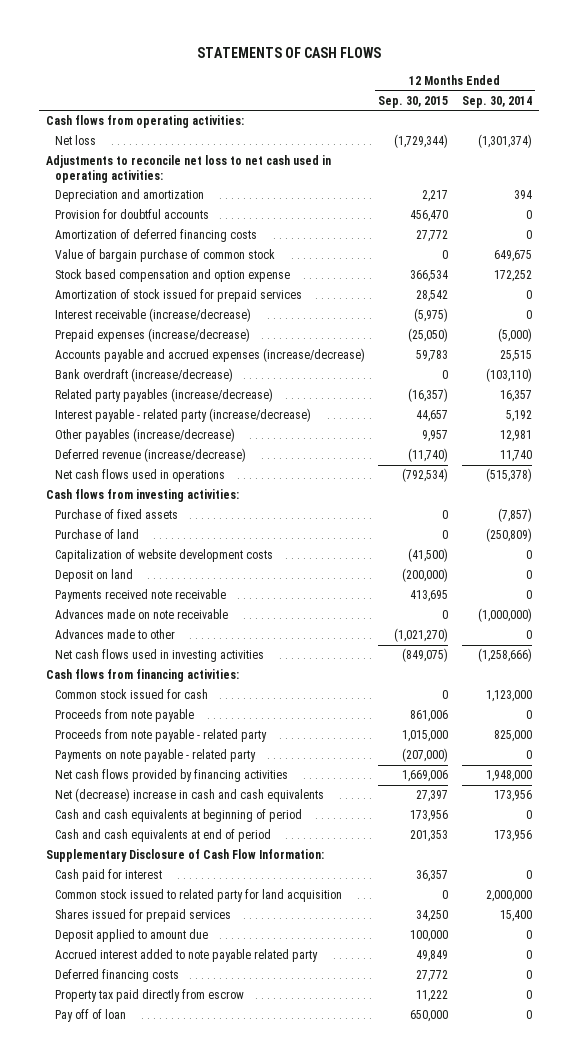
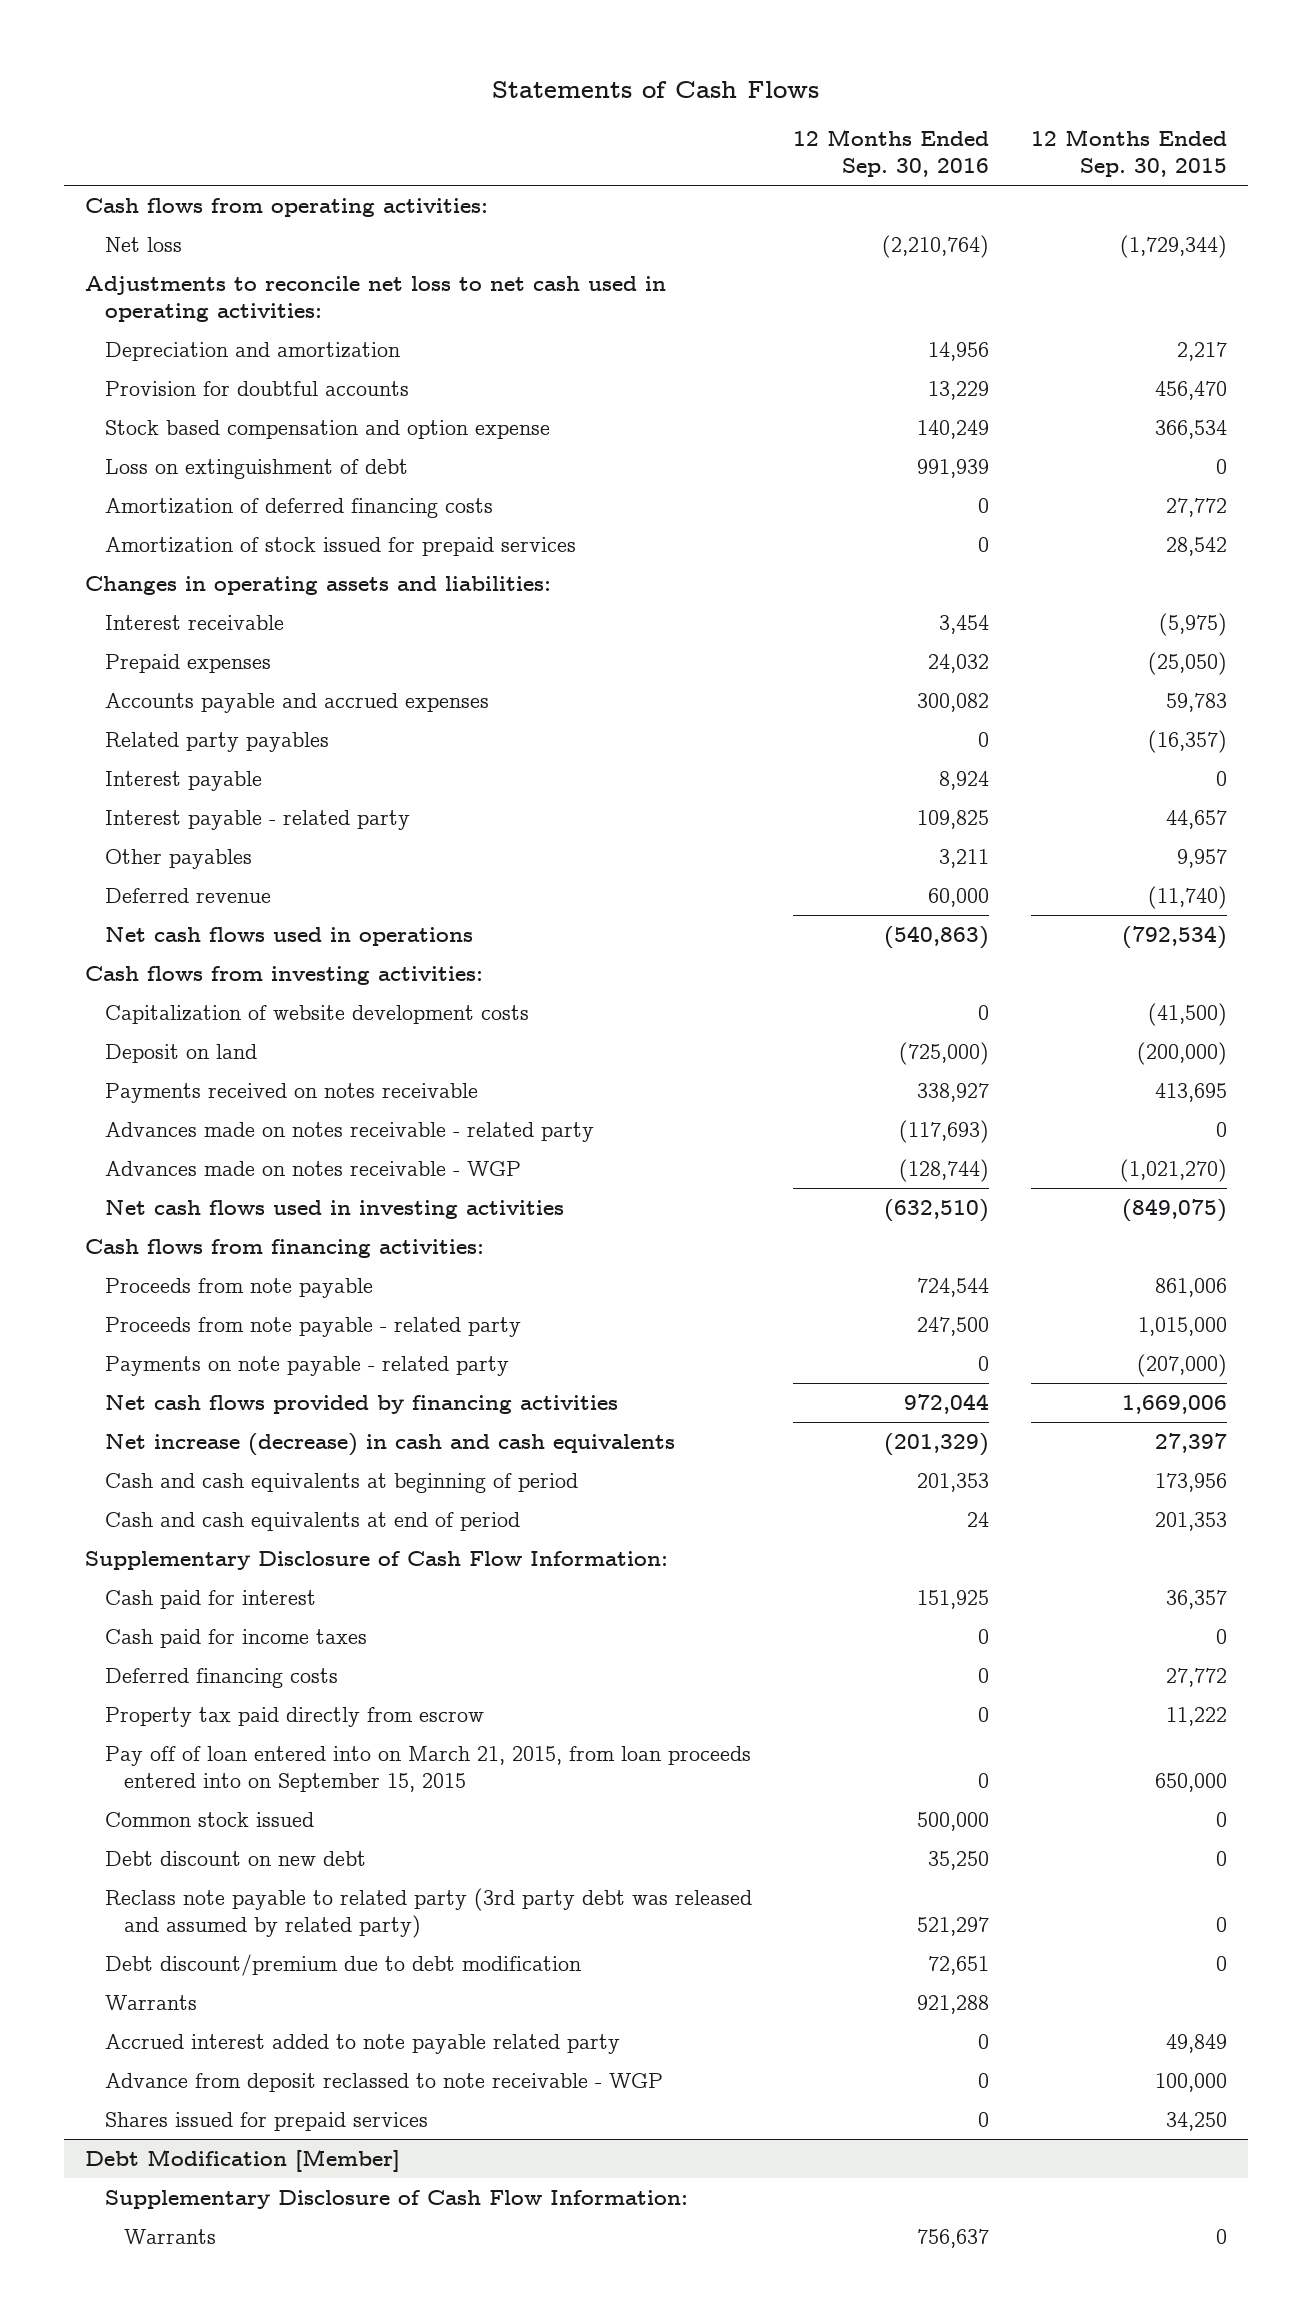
[196,46,381,58] STATEMENTS OF CASH FLOWS -> [491,80,819,98] Statements of Cash Flows
[462,95,533,108] Sep. 30, 2014 -> none
none -> [793,128,990,178] 12 Months Ended Sep. 30, 2016
[54,249,275,263] Value of bargain purchase of common stock -> none
none -> [104,458,408,479] Loss on extinguishment of debt
[54,229,257,243] Amortization of deferred financing costs -> [104,497,493,518] Amortization of deferred financing costs
[54,368,233,383] Bank overdraft (increase/decrease) -> none
none -> [85,575,552,595] Changes in operating assets and liabilities:
[54,308,251,323] Interest receivable (increase/decrease) -> [104,614,284,630] Interest receivable
[54,328,250,343] Prepaid expenses (increase/decrease) -> [104,653,271,673] Prepaid expenses
[54,348,365,363] Accounts payable and accrued expenses (increase/decrease) -> [104,692,489,713] Accounts payable and accrued expenses
[54,388,273,403] Related party payables (increase/decrease) -> [104,731,329,752] Related party payables
none -> [104,770,262,791] Interest payable
[54,408,311,423] Interest payable - related party (increase/decrease) -> [104,809,410,830] Interest payable - related party
[54,428,235,443] Other payables (increase/decrease) -> [104,848,252,869] Other payables
[54,448,246,463] Deferred revenue (increase/decrease) -> [104,887,271,903] Deferred revenue
[54,509,178,520] Purchase of fixed assets -> none
[54,529,139,540] Purchase of land -> none
[54,589,226,603] Payments received note receivable -> [104,1082,478,1103] Payments received on notes receivable
[54,609,228,620] Advances made on note receivable -> [104,1121,594,1142] Advances made on notes receivable - related party
[54,629,175,640] Advances made to other -> [104,1160,521,1176] Advances made on notes receivable - WGP
[54,689,208,700] Common stock issued for cash -> none
[54,788,324,803] Net (decrease) increase in cash and cash equivalents -> [104,1432,675,1456] Net increase (decrease) in cash and cash equivalents
[54,889,342,903] Common stock issued to related party for land acquisition -> none
[54,929,208,943] Deposit applied to amount due -> none
none -> [104,1628,367,1648] Cash paid for income taxes
[54,1009,126,1023] Pay off of loan -> [104,1745,751,1793] Pay off of loan entered into on March 21, 2015, from loan proceeds entered into on September 15, 2015
none -> [104,1811,314,1827] Common stock issued
none -> [104,1850,366,1866] Debt discount on new debt
none -> [104,1887,752,1939] Reclass note payable to related party (3rd party debt was released and assumed by related party)
none -> [104,1953,581,1976] Debt discount/premium due to debt modification
none -> [104,1994,197,2010] Warrants
[54,949,318,963] Accrued interest added to note payable related party -> [104,2033,620,2054] Accrued interest added to note payable related party
none -> [104,2072,663,2092] Advance from deposit reclassed to note receivable - WGP
[54,909,231,923] Shares issued for prepaid services -> [104,2111,428,2131] Shares issued for prepaid services
none -> [85,2148,401,2172] Debt Modification [Member]
none -> [104,2189,688,2209] Supplementary Disclosure of Cash Flow Information:
none -> [124,2228,217,2244] Warrants

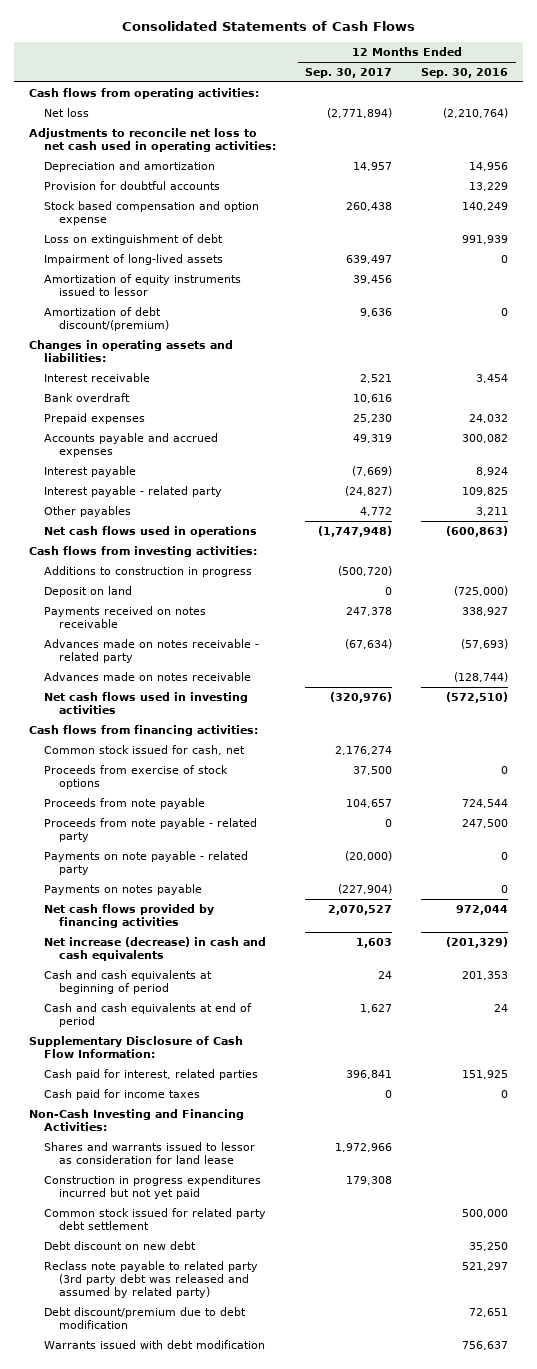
[491,80,819,98] Statements of Cash Flows -> [121,21,415,32] Consolidated Statements of Cash Flows
[1030,128,1227,178] 12 Months Ended Sep. 30, 2015 -> none
none -> [305,68,393,79] Sep. 30, 2017
[104,497,493,518] Amortization of deferred financing costs -> none
[104,536,576,556] Amortization of stock issued for prepaid services -> none
none -> [43,253,223,265] Impairment of long-lived assets
none -> [43,273,241,297] Amortization of equity instruments issued to lessor
none -> [43,306,169,332] Amortization of debt discount/(premium)
none -> [43,392,130,402] Bank overdraft
[104,731,329,752] Related party payables -> none
[104,887,271,903] Deferred revenue -> none
[884,925,990,949] (540,863) -> [446,525,509,537] (600,863)
[104,1004,529,1024] Capitalization of website development costs -> none
none -> [43,565,252,577] Additions to construction in progress
[899,1119,990,1143] (117,693) -> [461,638,509,649] (57,693)
[104,1160,521,1176] Advances made on notes receivable - WGP -> [43,671,251,681] Advances made on notes receivable
[884,1198,990,1222] (632,510) -> [446,691,509,703] (572,510)
none -> [43,744,245,755] Common stock issued for cash, net
none -> [43,764,228,790] Proceeds from exercise of stock options
none -> [43,883,202,895] Payments on notes payable
[104,1589,316,1609] Cash paid for interest -> [43,1068,258,1080] Cash paid for interest, related parties
[104,1667,338,1688] Deferred financing costs -> none
[104,1706,484,1727] Property tax paid directly from escrow -> none
[104,1745,751,1793] Pay off of loan entered into on March 21, 2015, from loan proceeds entered into on September 15, 2015 -> none
none -> [28,1108,244,1132] Non-Cash Investing and Financing Activities:
none -> [43,1141,255,1165] Shares and warrants issued to lessor as consideration for land lease
none -> [43,1174,261,1200] Construction in progress expenditures incurred but not yet paid
[104,1811,314,1827] Common stock issued -> [43,1207,266,1231] Common stock issued for related party debt settlement
[104,2033,620,2054] Accrued interest added to note payable related party -> none
[104,2072,663,2092] Advance from deposit reclassed to note receivable - WGP -> none
[104,2111,428,2131] Shares issued for prepaid services -> none
[85,2148,401,2172] Debt Modification [Member] -> none
[104,2189,688,2209] Supplementary Disclosure of Cash Flow Information: -> none
[124,2228,217,2244] Warrants -> none
[104,1994,197,2010] Warrants -> [43,1339,265,1349] Warrants issued with debt modification
[917,1994,990,2014] 921,288 -> [462,1340,509,1350] 756,637

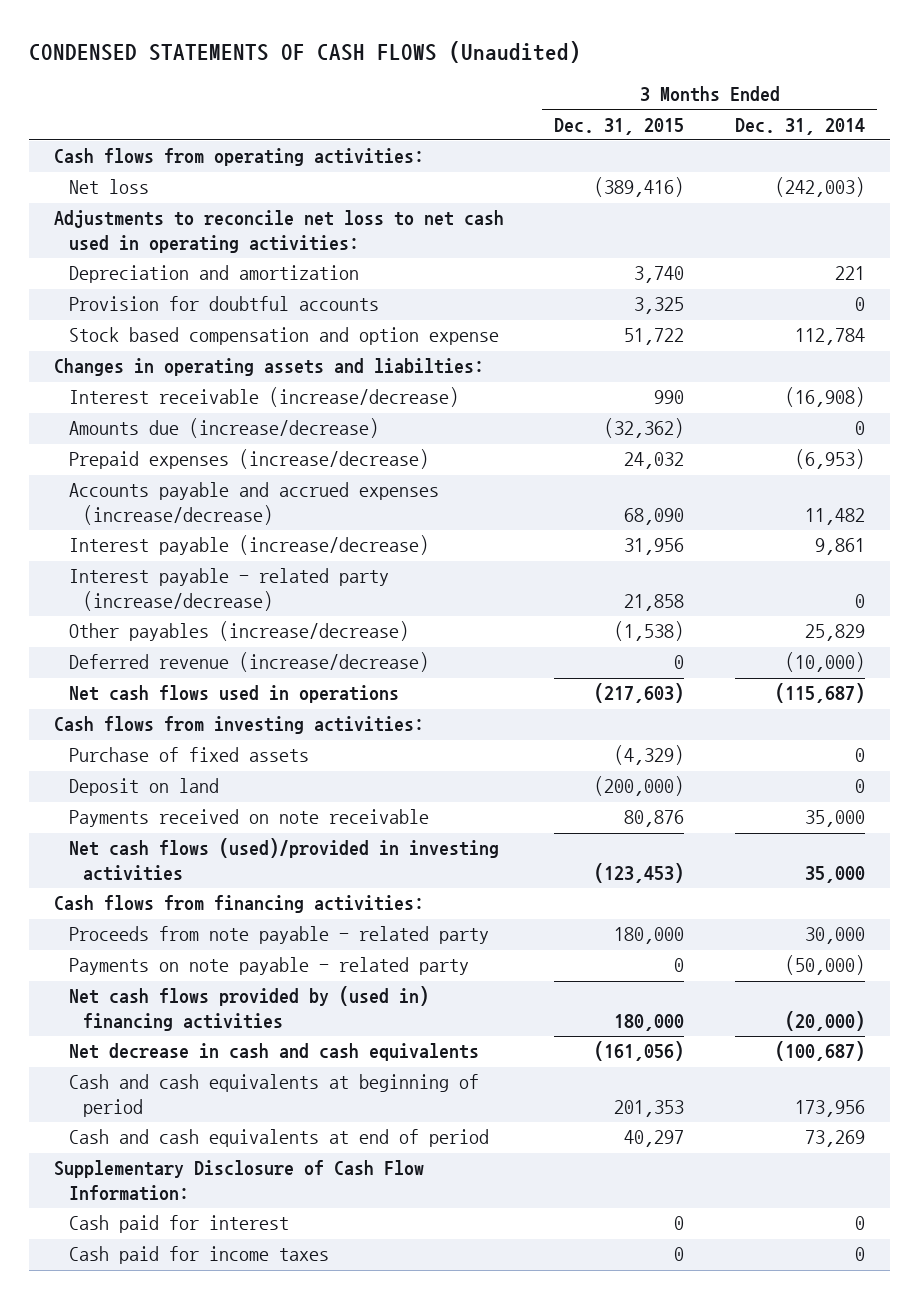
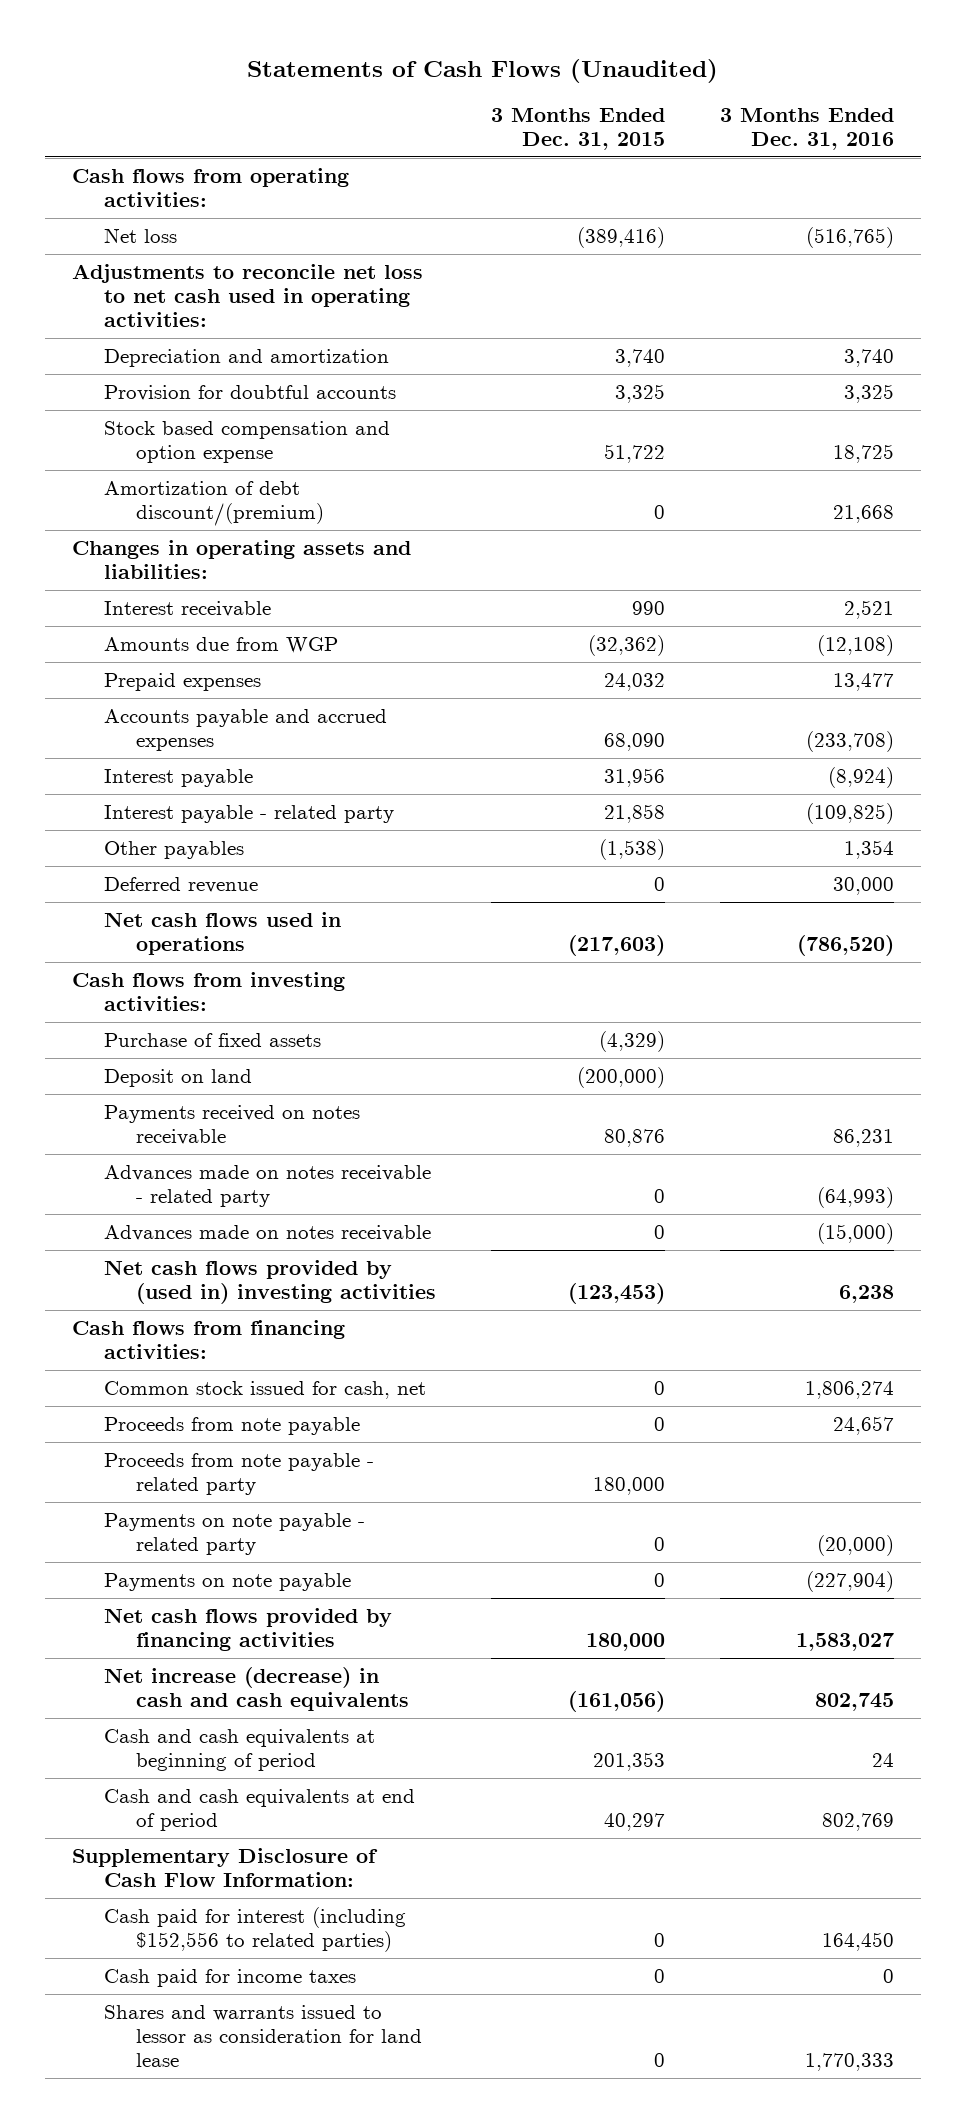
[29,41,582,64] CONDENSED STATEMENTS OF CASH FLOWS (Unaudited) -> [247,58,719,83] Statements of Cash Flows (Unaudited)
[734,117,865,135] Dec. 31, 2014 -> none
none -> [720,107,895,150] 3 Months Ended Dec. 31, 2016
none -> [104,480,325,526] Amortization of debt discount/(premium)
[54,358,485,377] Changes in operating assets and liabilties: -> [72,539,412,579] Changes in operating assets and liabilities:
[68,387,459,408] Interest receivable (increase/decrease) -> [104,600,272,617] Interest receivable
[68,418,379,439] Amounts due (increase/decrease) -> [104,636,339,653] Amounts due from WGP
[68,449,429,470] Prepaid expenses (increase/decrease) -> [104,672,262,691] Prepaid expenses
[68,482,439,525] Accounts payable and accrued expenses (increase/decrease) -> [104,708,388,751] Accounts payable and accrued expenses
[68,535,429,556] Interest payable (increase/decrease) -> [104,768,254,787] Interest payable
[68,568,389,611] Interest payable - related party (increase/decrease) -> [104,804,395,823] Interest payable - related party
[68,621,409,642] Other payables (increase/decrease) -> [104,840,245,859] Other payables
[68,652,429,673] Deferred revenue (increase/decrease) -> [104,876,259,893] Deferred revenue
[68,809,429,828] Payments received on note receivable -> [104,1104,361,1145] Payments received on notes receivable
none -> [104,1164,432,1207] Advances made on notes receivable - related party
none -> [104,1224,432,1241] Advances made on notes receivable
[68,838,499,881] Net cash flows (used)/provided in investing activities -> [104,1259,437,1304] Net cash flows provided by (used in) investing activities
none -> [104,1380,427,1399] Common stock issued for cash, net
none -> [104,1416,361,1435] Proceeds from note payable
none -> [104,1572,352,1591] Payments on note payable
[68,986,429,1031] Net cash flows provided by (used in) financing activities -> [104,1607,393,1651] Net cash flows provided by financing activities
[68,1043,479,1062] Net decrease in cash and cash equivalents -> [104,1666,410,1711] Net increase (decrease) in cash and cash equivalents
[68,1215,289,1234] Cash paid for interest -> [104,1906,407,1952] Cash paid for interest (including $152,556 to related parties)
none -> [104,2004,423,2067] Shares and warrants issued to lessor as consideration for land lease

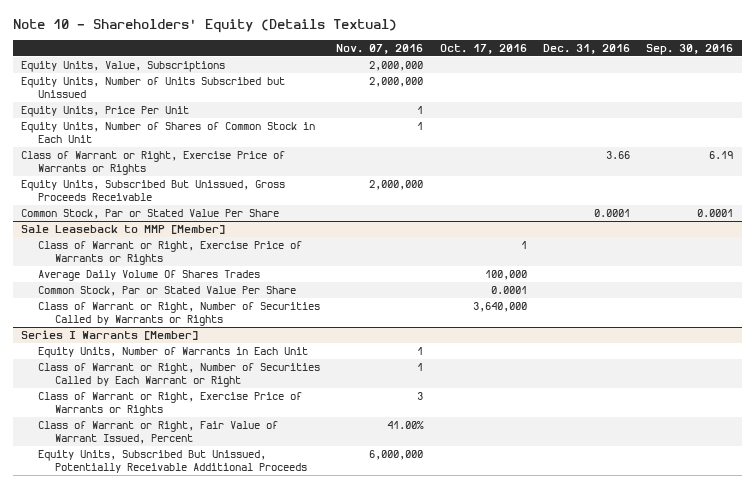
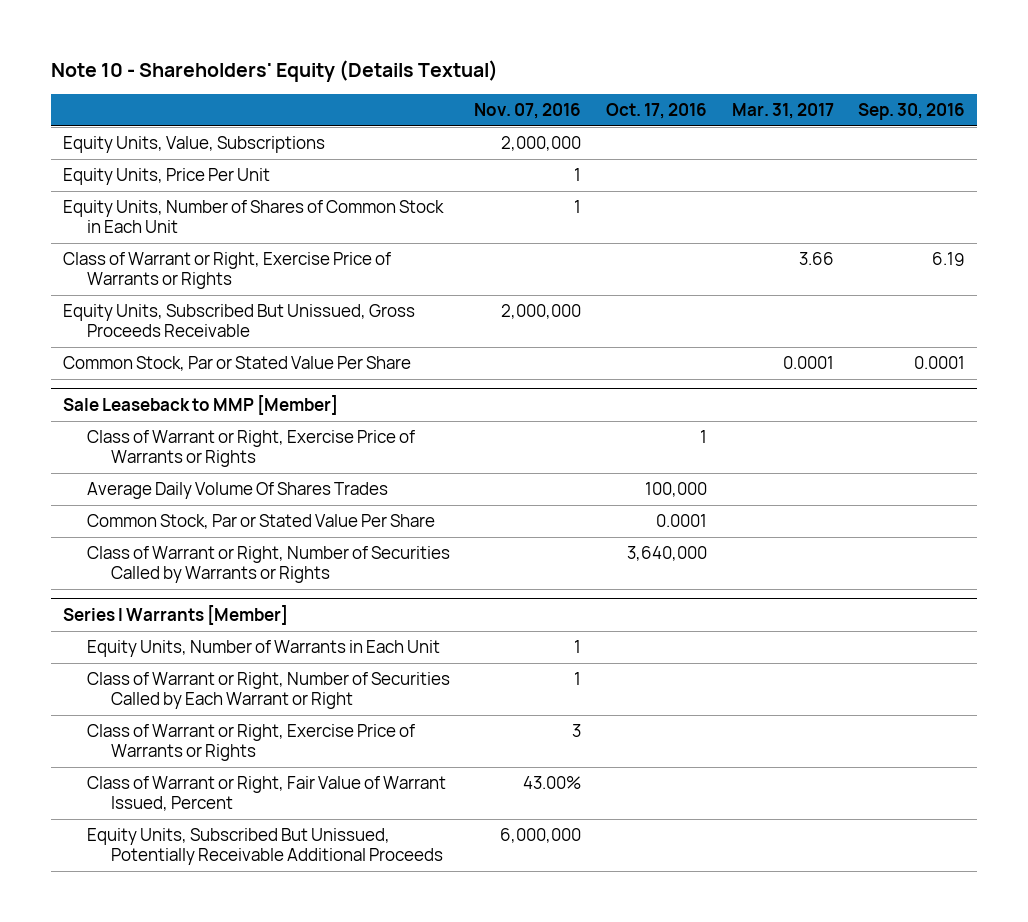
[542,44,630,55] Dec. 31, 2016 -> none
none -> [731,102,834,119] Mar. 31, 2017
[20,77,285,99] Equity Units, Number of Units Subscribed but Unissued -> none
[387,421,425,430] 41.00% -> [523,775,582,789] 43.00%

